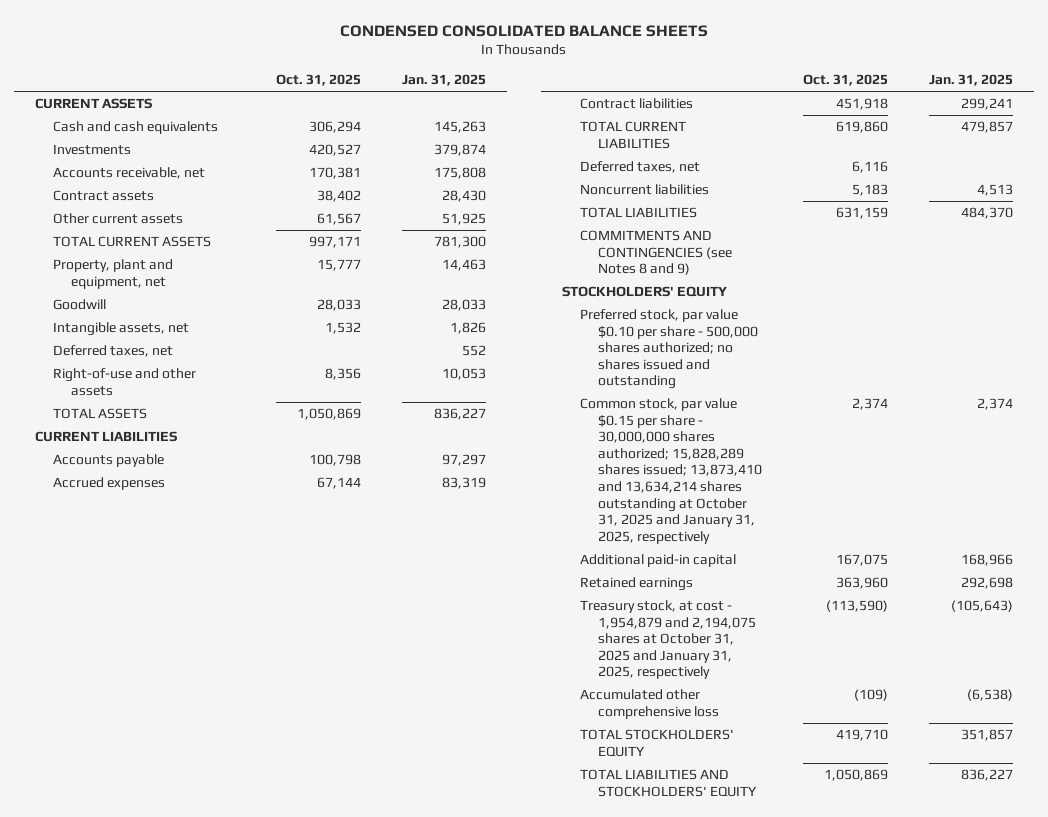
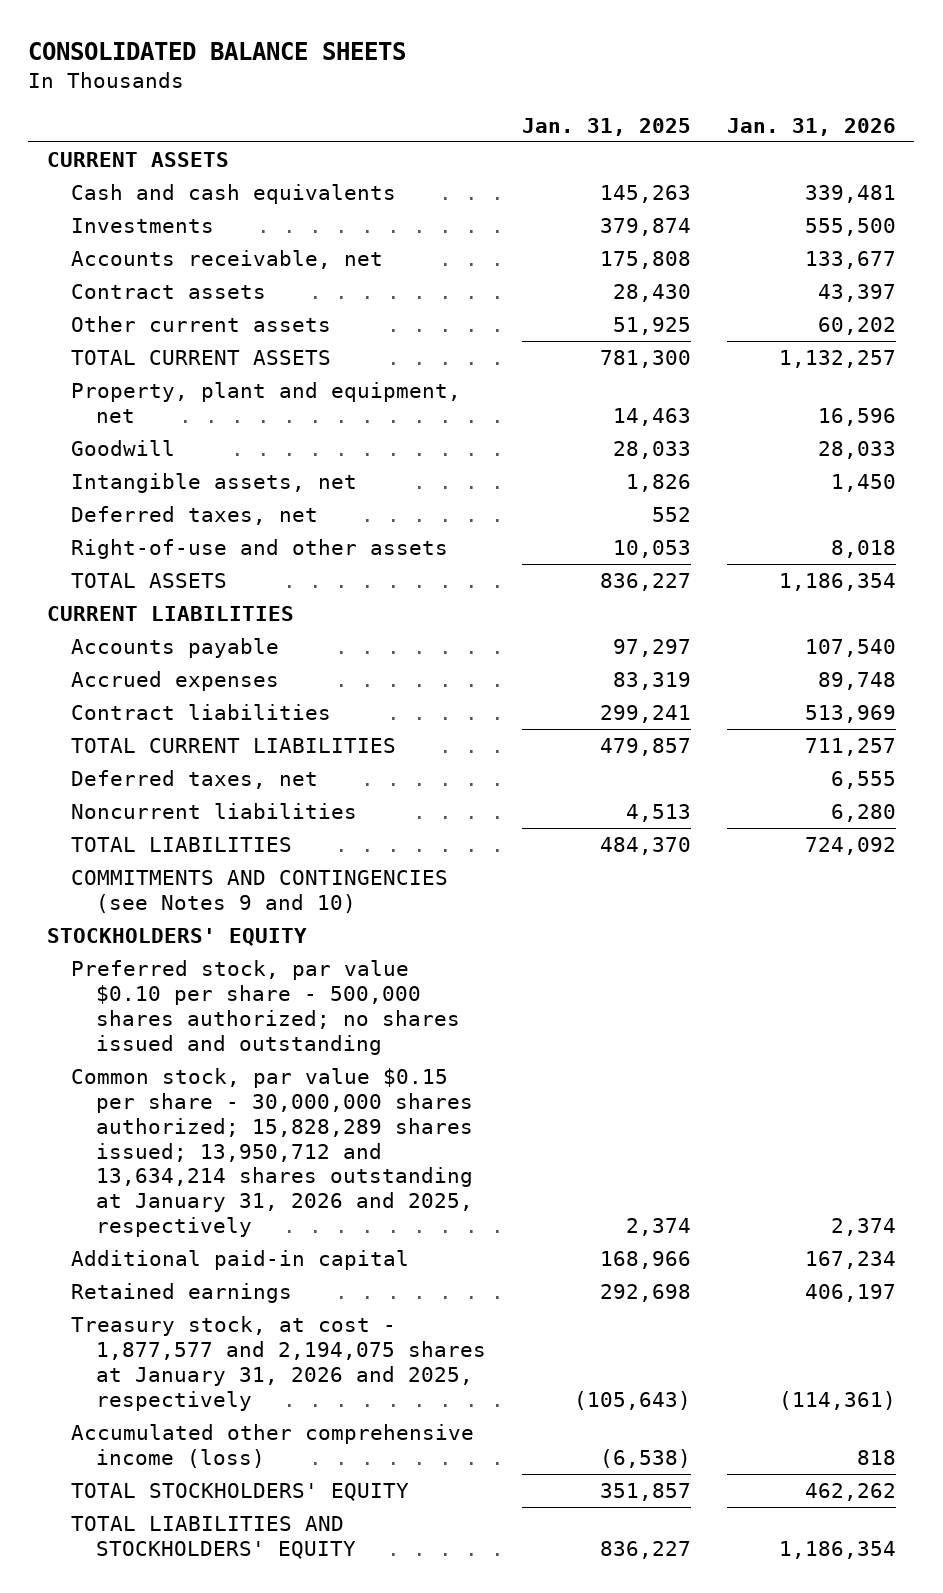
[339,24,708,37] CONDENSED CONSOLIDATED BALANCE SHEETS -> [28,42,407,61] CONSOLIDATED BALANCE SHEETS
[276,74,362,87] Oct. 31, 2025 -> none
none -> [727,117,897,136] Jan. 31, 2026
[580,229,733,276] COMMITMENTS AND CONTINGENCIES (see Notes 8 and 9) -> [71,870,449,913] COMMITMENTS AND CONTINGENCIES (see Notes 9 and 10)
[580,397,763,544] Common stock, par value $0.15 per share - 30,000,000 shares authorized; 15,828,289 shares issued; 13,873,410 and 13,634,214 shares outstanding at October 31, 2025 and January 31, 2025, respectively -> [71,1068,473,1237] Common stock, par value $0.15 per share - 30,000,000 shares authorized; 15,828,289 shares issued; 13,950,712 and 13,634,214 shares outstanding at January 31, 2026 and 2025, respectively
[580,599,757,680] Treasury stock, at cost - 1,954,879 and 2,194,075 shares at October 31, 2025 and January 31, 2025, respectively -> [71,1316,486,1411] Treasury stock, at cost - 1,877,577 and 2,194,075 shares at January 31, 2026 and 2025, respectively
[580,688,720,719] Accumulated other comprehensive loss -> [71,1424,475,1468] Accumulated other comprehensive income (loss)

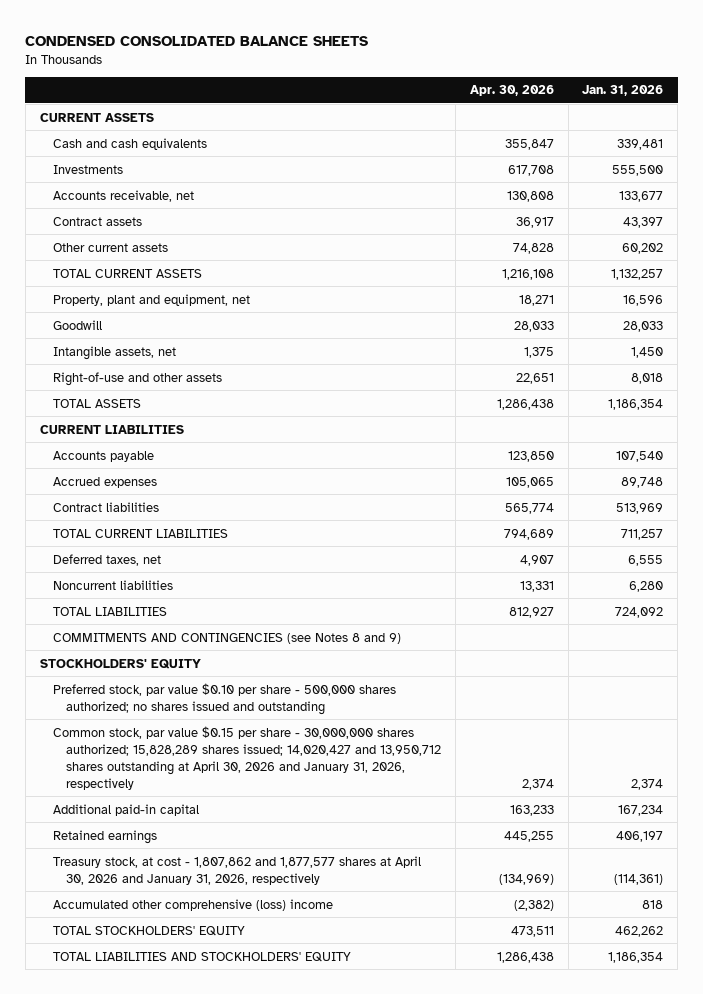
[28,42,407,61] CONSOLIDATED BALANCE SHEETS -> [25,35,369,46] CONDENSED CONSOLIDATED BALANCE SHEETS
[522,117,692,136] Jan. 31, 2025 -> none
none -> [469,85,554,97] Apr. 30, 2026
[71,506,319,526] Deferred taxes, net -> none
[71,870,449,913] COMMITMENTS AND CONTINGENCIES (see Notes 9 and 10) -> [52,632,401,644] COMMITMENTS AND CONTINGENCIES (see Notes 8 and 9)
[71,1068,473,1237] Common stock, par value $0.15 per share - 30,000,000 shares authorized; 15,828,289 shares issued; 13,950,712 and 13,634,214 shares outstanding at January 31, 2026 and 2025, respectively -> [52,725,442,790] Common stock, par value $0.15 per share - 30,000,000 shares authorized; 15,828,289 shares issued; 14,020,427 and 13,950,712 shares outstanding at April 30, 2026 and January 31, 2026, respectively
[71,1316,486,1411] Treasury stock, at cost - 1,877,577 and 2,194,075 shares at January 31, 2026 and 2025, respectively -> [52,855,421,885] Treasury stock, at cost - 1,807,862 and 1,877,577 shares at April 30, 2026 and January 31, 2026, respectively
[71,1424,475,1468] Accumulated other comprehensive income (loss) -> [52,898,333,911] Accumulated other comprehensive (loss) income

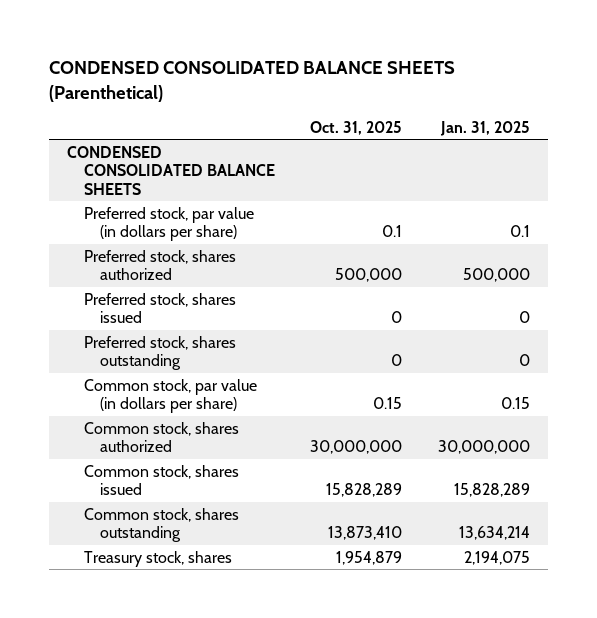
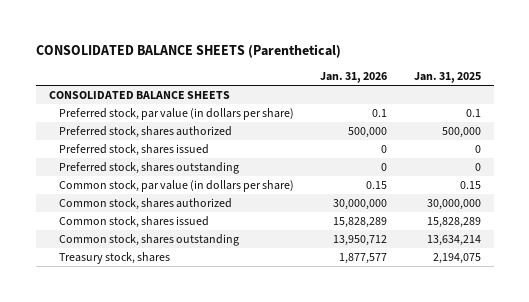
[49,61,456,103] CONDENSED CONSOLIDATED BALANCE SHEETS (Parenthetical) -> [35,43,341,58] CONSOLIDATED BALANCE SHEETS (Parenthetical)
[310,120,403,135] Oct. 31, 2025 -> none
none -> [320,72,388,84] Jan. 31, 2026
[67,145,275,195] CONDENSED CONSOLIDATED BALANCE SHEETS -> [48,91,230,100] CONSOLIDATED BALANCE SHEETS

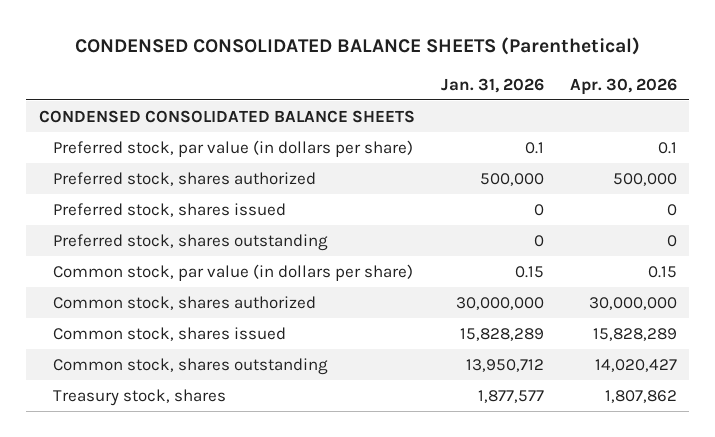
[35,43,341,58] CONSOLIDATED BALANCE SHEETS (Parenthetical) -> [74,36,640,55] CONDENSED CONSOLIDATED BALANCE SHEETS (Parenthetical)
[413,72,481,84] Jan. 31, 2025 -> none
none -> [569,77,677,95] Apr. 30, 2026
[48,91,230,100] CONSOLIDATED BALANCE SHEETS -> [38,109,415,123] CONDENSED CONSOLIDATED BALANCE SHEETS

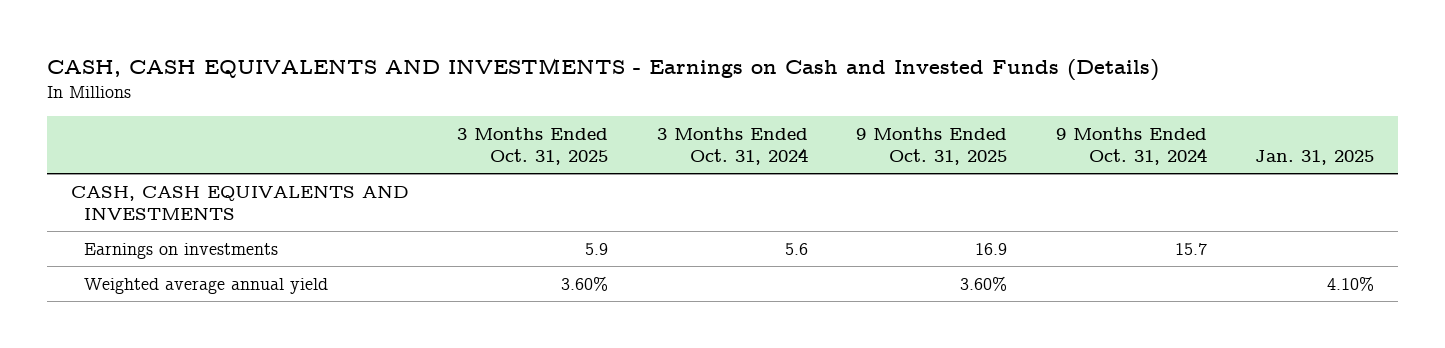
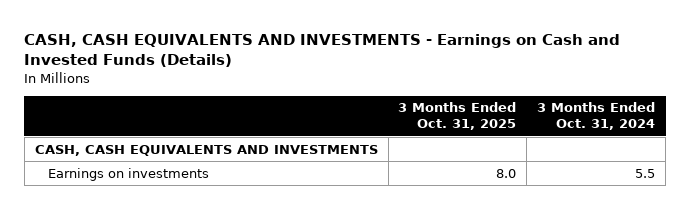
[856,126,1008,165] 9 Months Ended Oct. 31, 2025 -> none
[1055,126,1207,165] 9 Months Ended Oct. 31, 2024 -> none
[1255,149,1375,165] Jan. 31, 2025 -> none
[84,277,329,294] Weighted average annual yield -> none
[585,242,609,255] 5.9 -> [496,168,517,178] 8.0
[784,242,808,255] 5.6 -> [635,168,656,178] 5.5

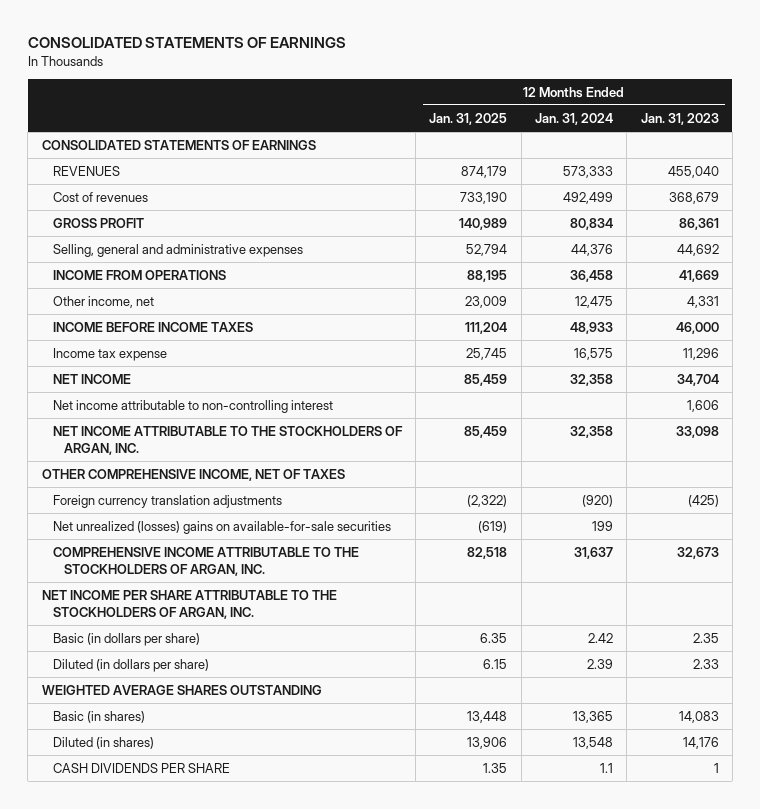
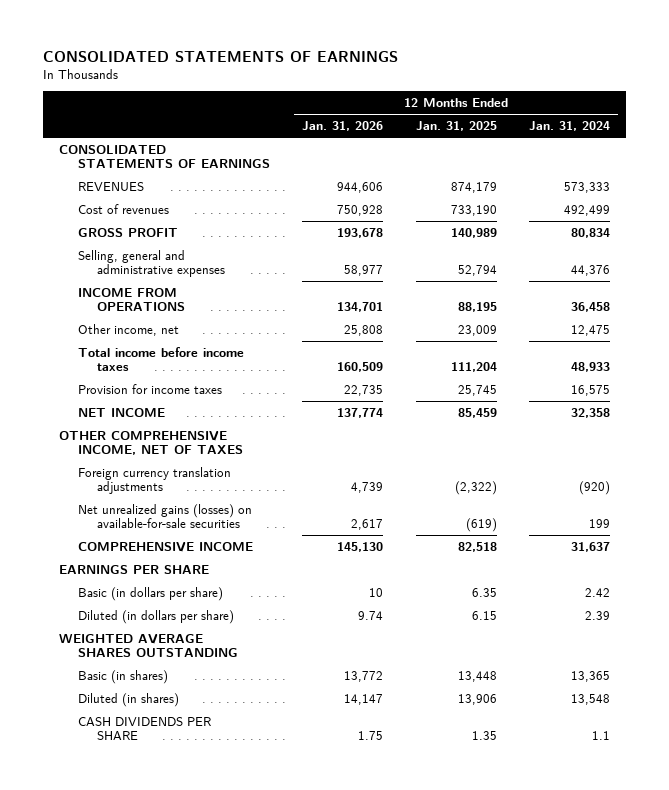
[640,112,719,125] Jan. 31, 2023 -> none
none -> [302,121,384,132] Jan. 31, 2026
[52,321,253,332] INCOME BEFORE INCOME TAXES -> [78,346,245,372] Total income before income taxes
[52,347,167,361] Income tax expense -> [78,383,223,394] Provision for income taxes
[52,399,333,413] Net income attributable to non-controlling interest -> none
[52,425,403,455] NET INCOME ATTRIBUTABLE TO THE STOCKHOLDERS OF ARGAN, INC. -> none
[52,520,391,534] Net unrealized (losses) gains on available-for-sale securities -> [78,503,253,529] Net unrealized gains (losses) on available-for-sale securities
[52,546,359,576] COMPREHENSIVE INCOME ATTRIBUTABLE TO THE STOCKHOLDERS OF ARGAN, INC. -> [78,541,254,552] COMPREHENSIVE INCOME
[41,589,337,619] NET INCOME PER SHARE ATTRIBUTABLE TO THE STOCKHOLDERS OF ARGAN, INC. -> [58,564,209,574] EARNINGS PER SHARE

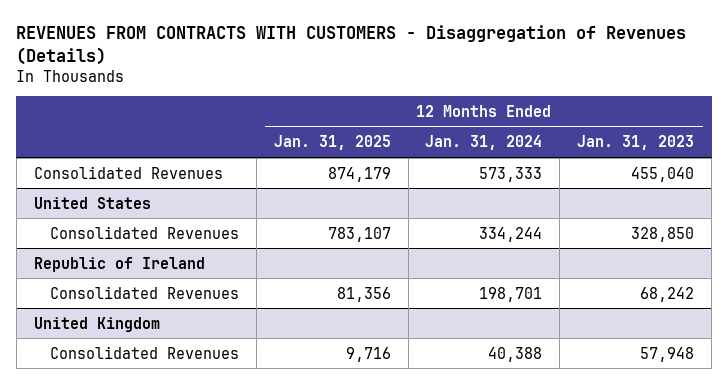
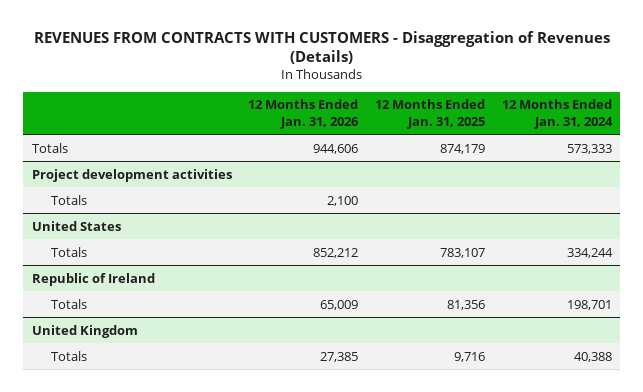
[577,135,695,151] Jan. 31, 2023 -> none
none -> [248,99,360,129] 12 Months Ended Jan. 31, 2026
[33,165,223,179] Consolidated Revenues -> [31,142,68,153] Totals
none -> [31,168,232,182] Project development activities
none -> [50,194,87,205] Totals
[49,225,239,239] Consolidated Revenues -> [50,246,87,257] Totals
[49,285,239,299] Consolidated Revenues -> [50,298,87,309] Totals
[49,345,239,359] Consolidated Revenues -> [50,350,87,361] Totals

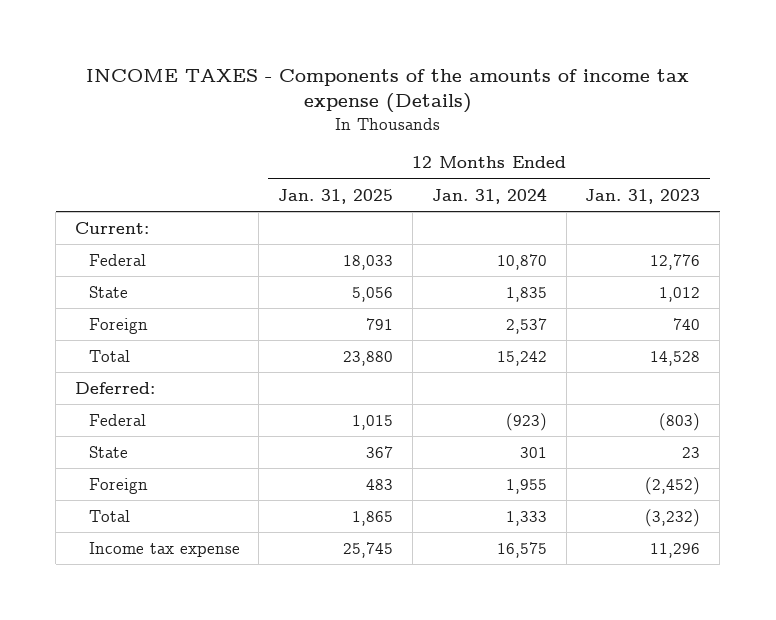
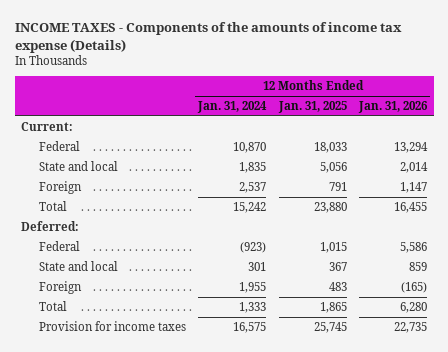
[585,188,701,204] Jan. 31, 2023 -> none
none -> [358,100,429,113] Jan. 31, 2026
[88,285,128,298] State -> [38,160,118,171] State and local
[88,445,128,458] State -> [38,260,118,271] State and local
[88,541,240,557] Income tax expense -> [38,320,186,331] Provision for income taxes

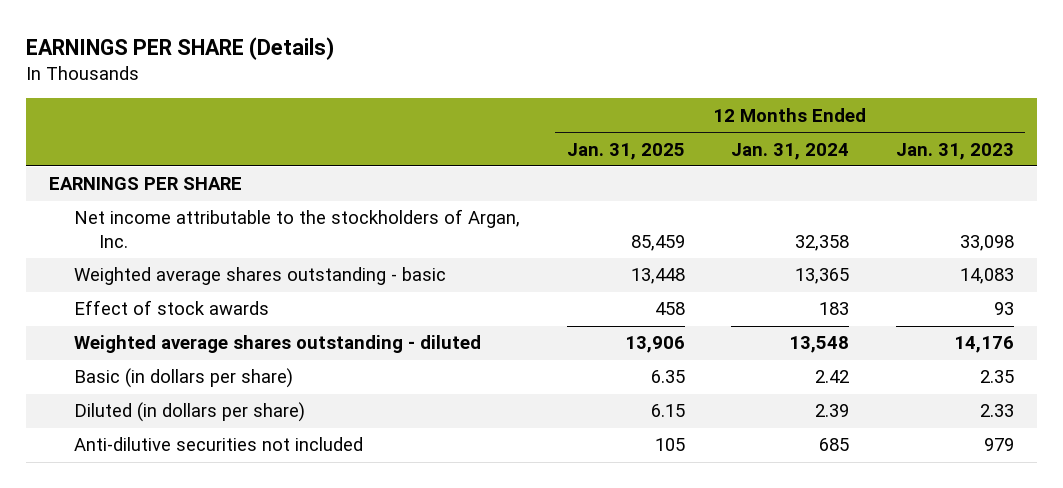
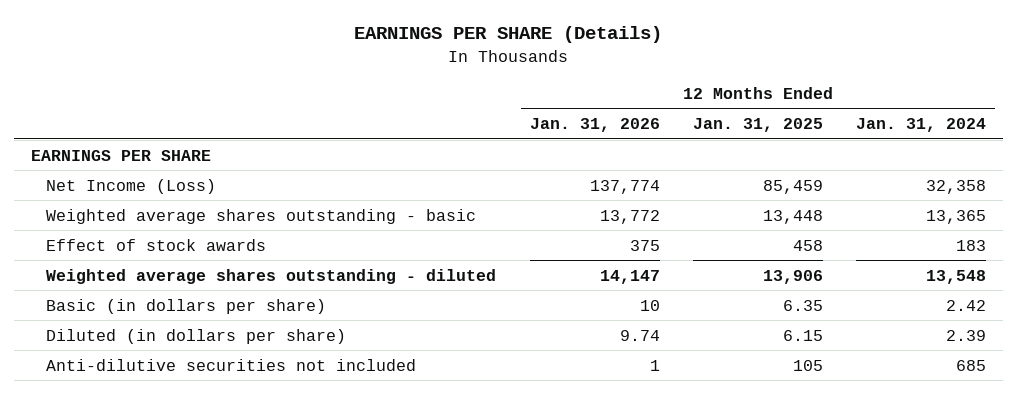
[895,142,1014,160] Jan. 31, 2023 -> none
none -> [529,117,660,132] Jan. 31, 2026
[74,209,521,248] Net income attributable to the stockholders of Argan, Inc. -> [46,178,217,194] Net Income (Loss)

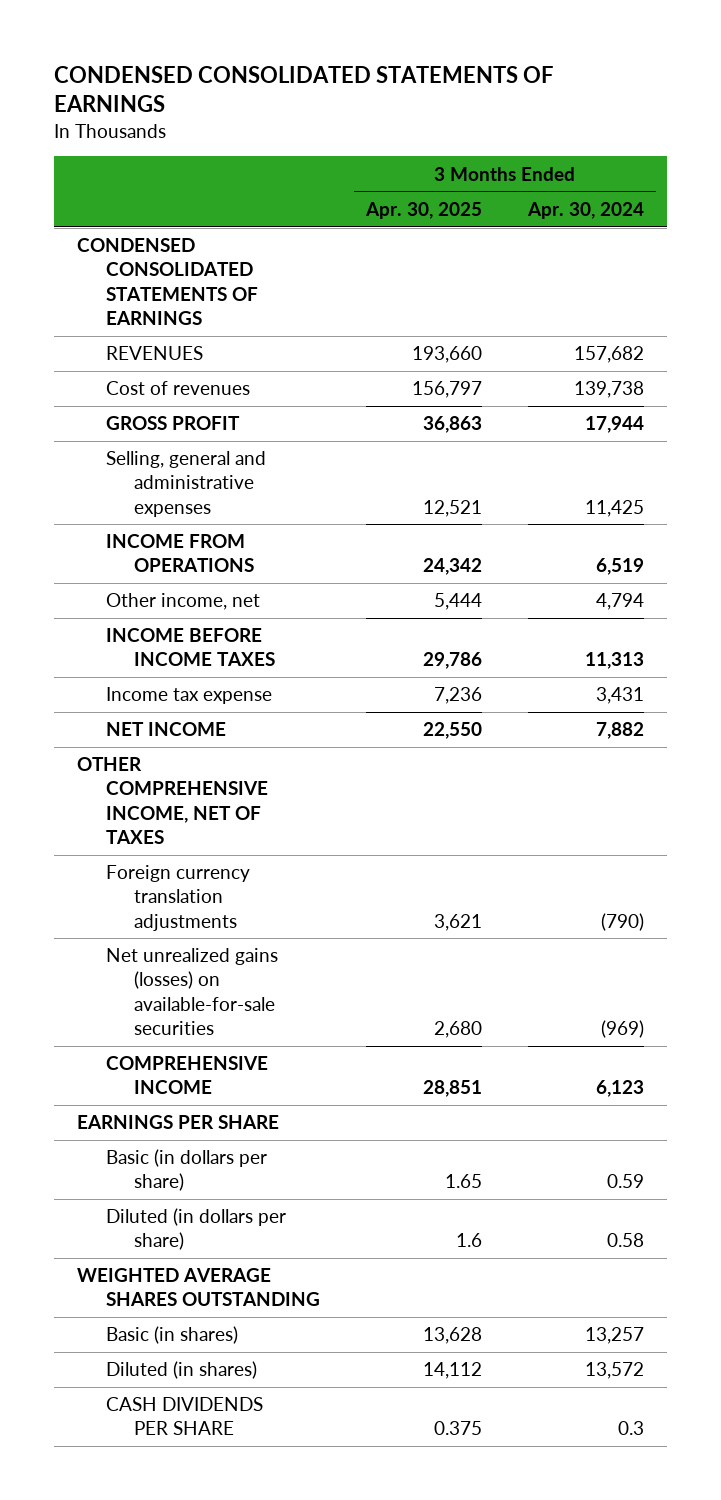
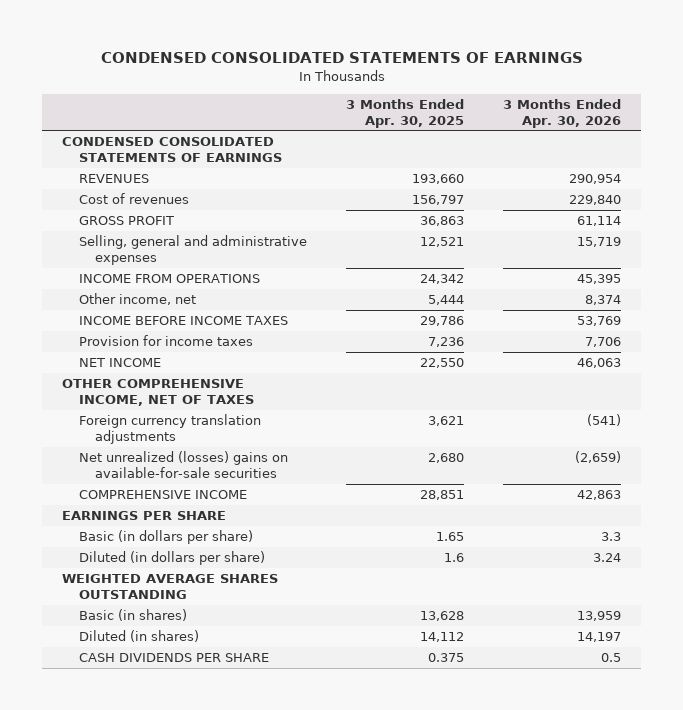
[527,201,645,219] Apr. 30, 2024 -> none
none -> [503,98,622,128] 3 Months Ended Apr. 30, 2026
[105,687,272,705] Income tax expense -> [78,335,253,347] Provision for income taxes
[105,948,278,1035] Net unrealized gains (losses) on available-for-sale securities -> [78,451,288,479] Net unrealized (losses) gains on available-for-sale securities

